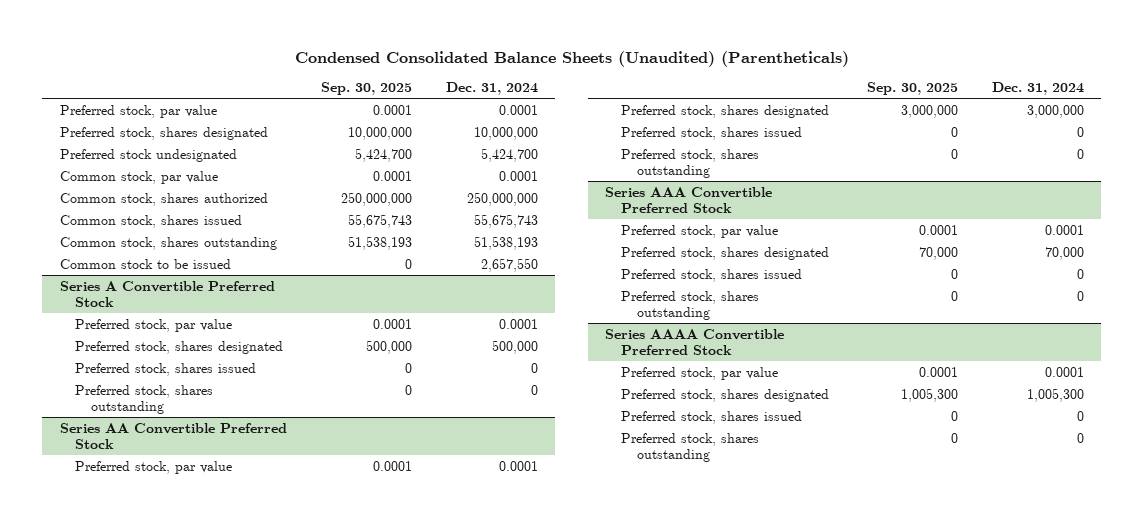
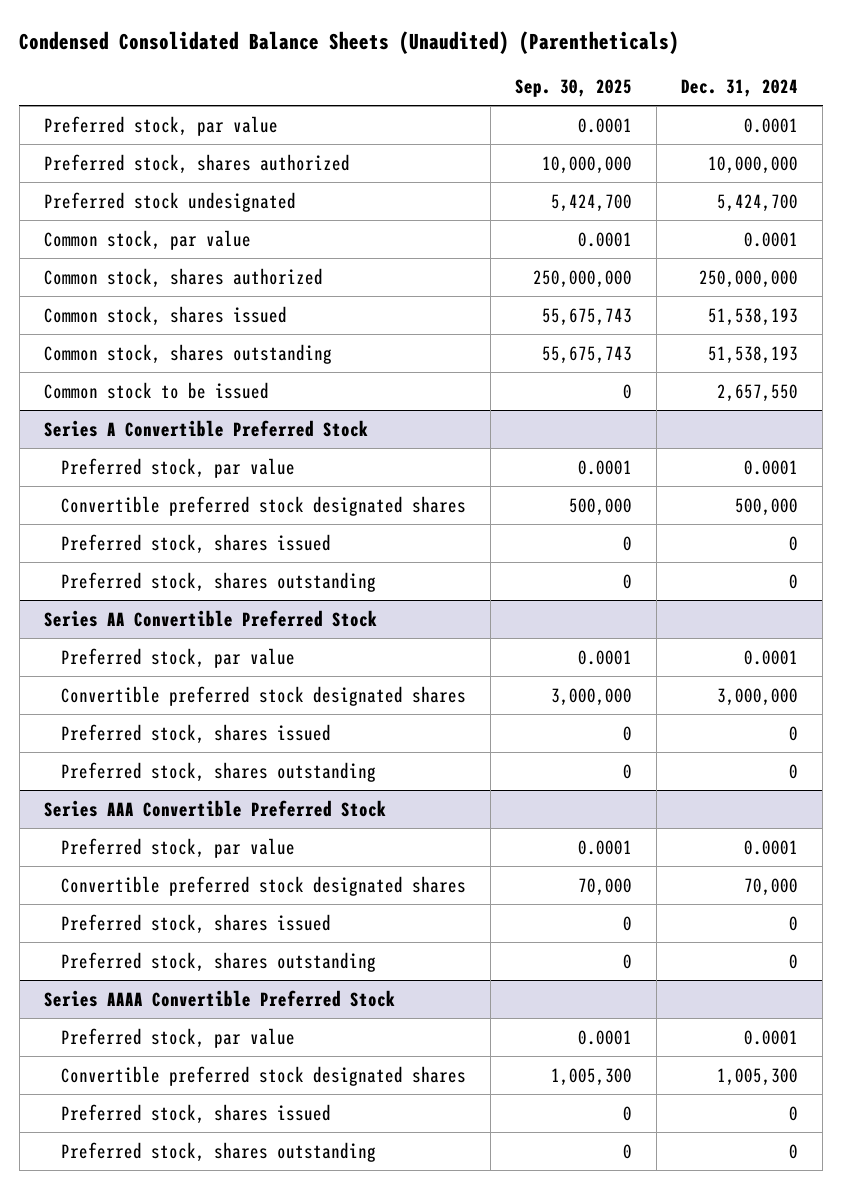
[59,126,268,140] Preferred stock, shares designated -> [43,153,350,174] Preferred stock, shares authorized
[473,213,538,228] 55,675,743 -> [708,307,799,326] 51,538,193
[347,235,412,250] 51,538,193 -> [542,345,633,364] 55,675,743
[75,340,284,354] Preferred stock, shares designated -> [61,495,467,516] Convertible preferred stock designated shares
[621,104,830,118] Preferred stock, shares designated -> [61,685,467,706] Convertible preferred stock designated shares
[621,246,830,260] Preferred stock, shares designated -> [61,875,467,896] Convertible preferred stock designated shares
[621,388,830,402] Preferred stock, shares designated -> [61,1065,467,1086] Convertible preferred stock designated shares

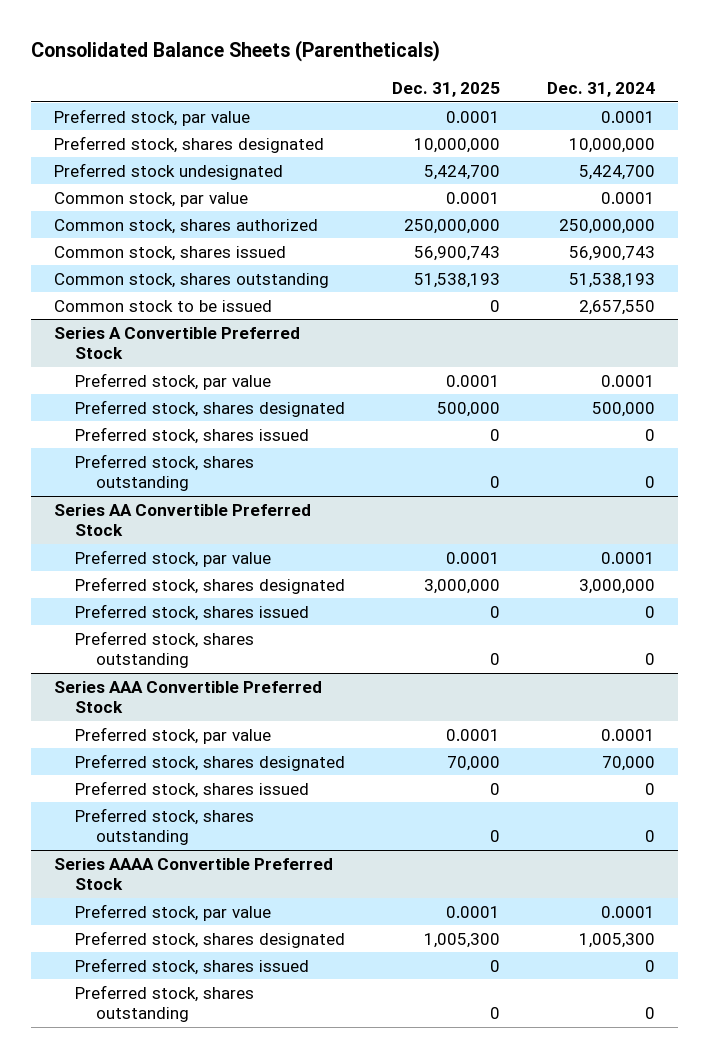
[19,30,680,54] Condensed Consolidated Balance Sheets (Unaudited) (Parentheticals) -> [30,40,440,63] Consolidated Balance Sheets (Parentheticals)
[515,79,633,98] Sep. 30, 2025 -> none
none -> [391,82,500,98] Dec. 31, 2025
[43,153,350,174] Preferred stock, shares authorized -> [54,135,325,153] Preferred stock, shares designated
[708,307,799,326] 51,538,193 -> [568,245,655,261] 56,900,743
[61,495,467,516] Convertible preferred stock designated shares -> [75,399,346,417] Preferred stock, shares designated
[61,685,467,706] Convertible preferred stock designated shares -> [75,576,346,594] Preferred stock, shares designated
[61,875,467,896] Convertible preferred stock designated shares -> [75,753,346,771] Preferred stock, shares designated
[61,1065,467,1086] Convertible preferred stock designated shares -> [75,930,346,948] Preferred stock, shares designated

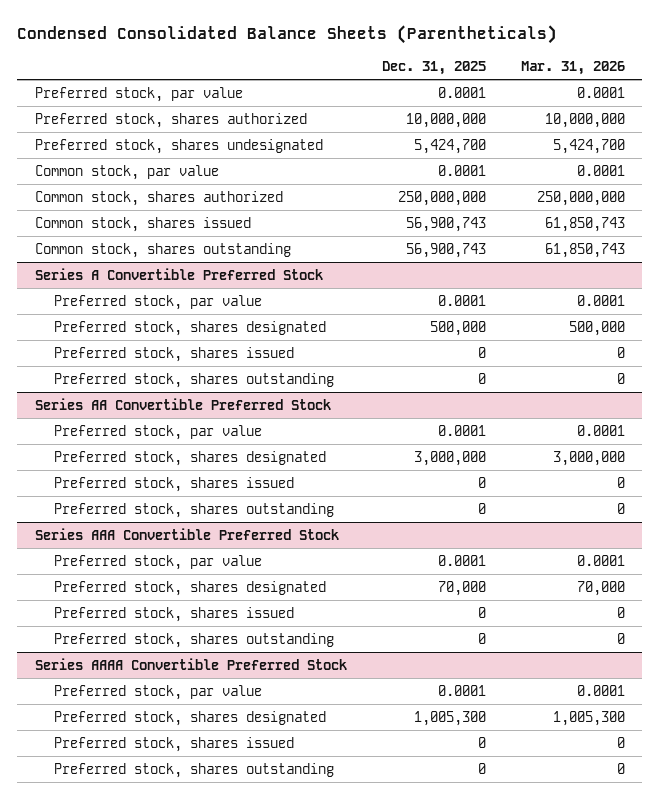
[30,40,440,63] Consolidated Balance Sheets (Parentheticals) -> [17,24,558,44] Condensed Consolidated Balance Sheets (Parentheticals)
[546,82,655,98] Dec. 31, 2024 -> none
none -> [520,60,625,75] Mar. 31, 2026
[54,135,325,153] Preferred stock, shares designated -> [34,113,307,129] Preferred stock, shares authorized
[54,162,284,180] Preferred stock undesignated -> [34,139,323,155] Preferred stock, shares undesignated
[54,299,273,312] Common stock to be issued -> none
[413,272,500,288] 51,538,193 -> [405,243,486,259] 56,900,743

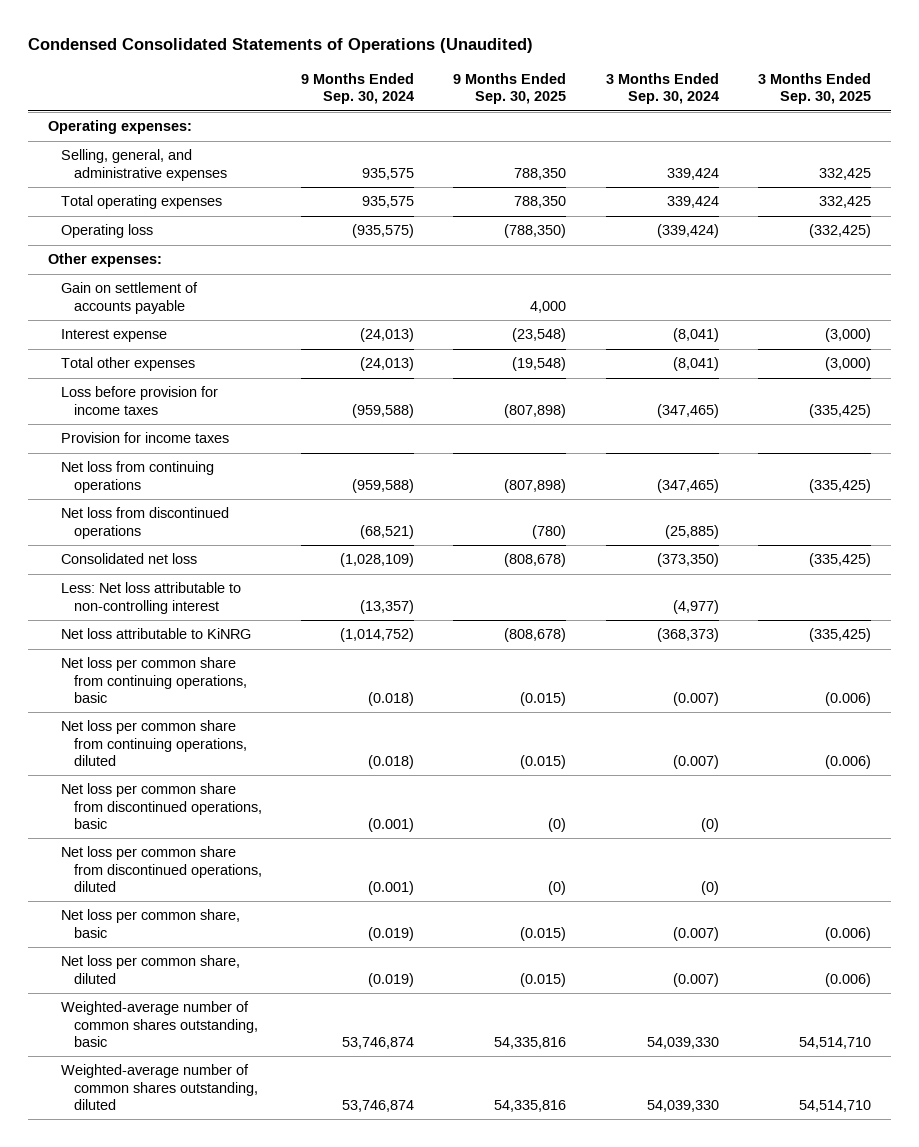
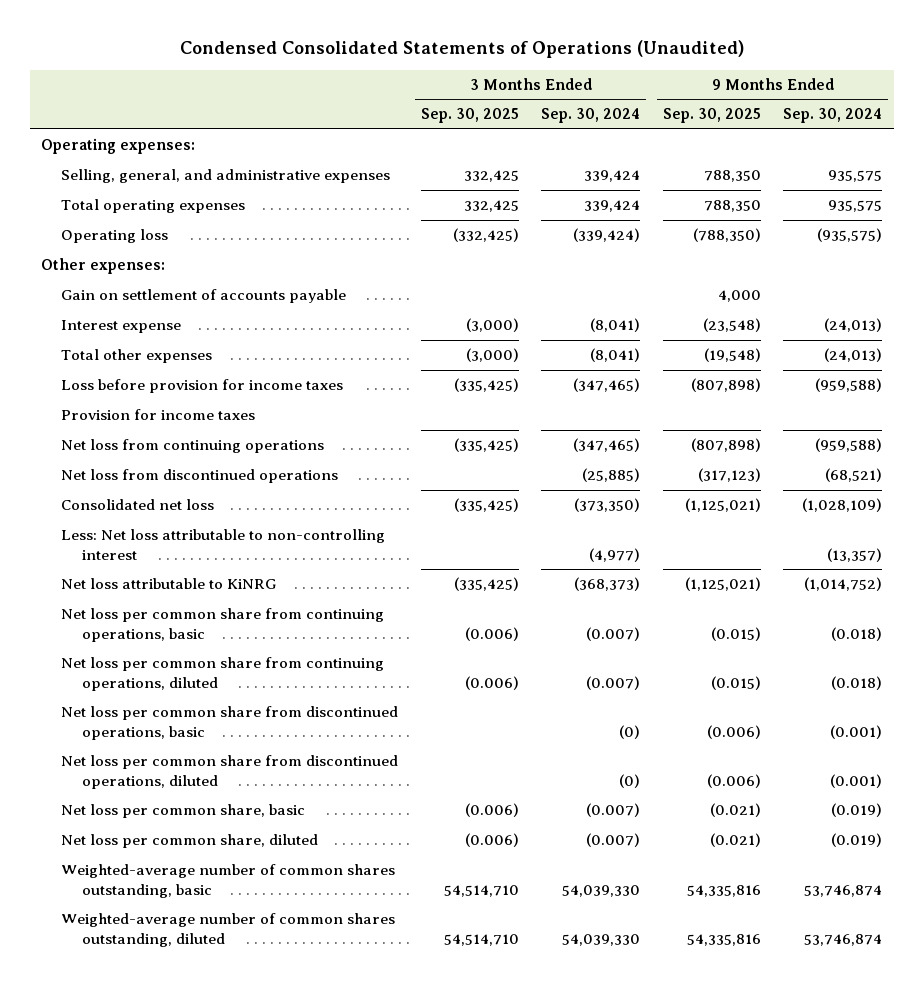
[532,524,567,539] (780) -> [697,468,761,483] (317,123)
[504,553,567,568] (808,678) -> [684,498,761,513] (1,125,021)
[504,628,567,643] (808,678) -> [684,577,761,592] (1,125,021)
[548,817,567,832] (0) -> [706,724,761,739] (0.006)
[548,880,567,895] (0) -> [706,773,761,788] (0.006)
[520,926,567,941] (0.015) -> [709,803,761,818] (0.021)
[520,972,567,987] (0.015) -> [709,833,761,848] (0.021)

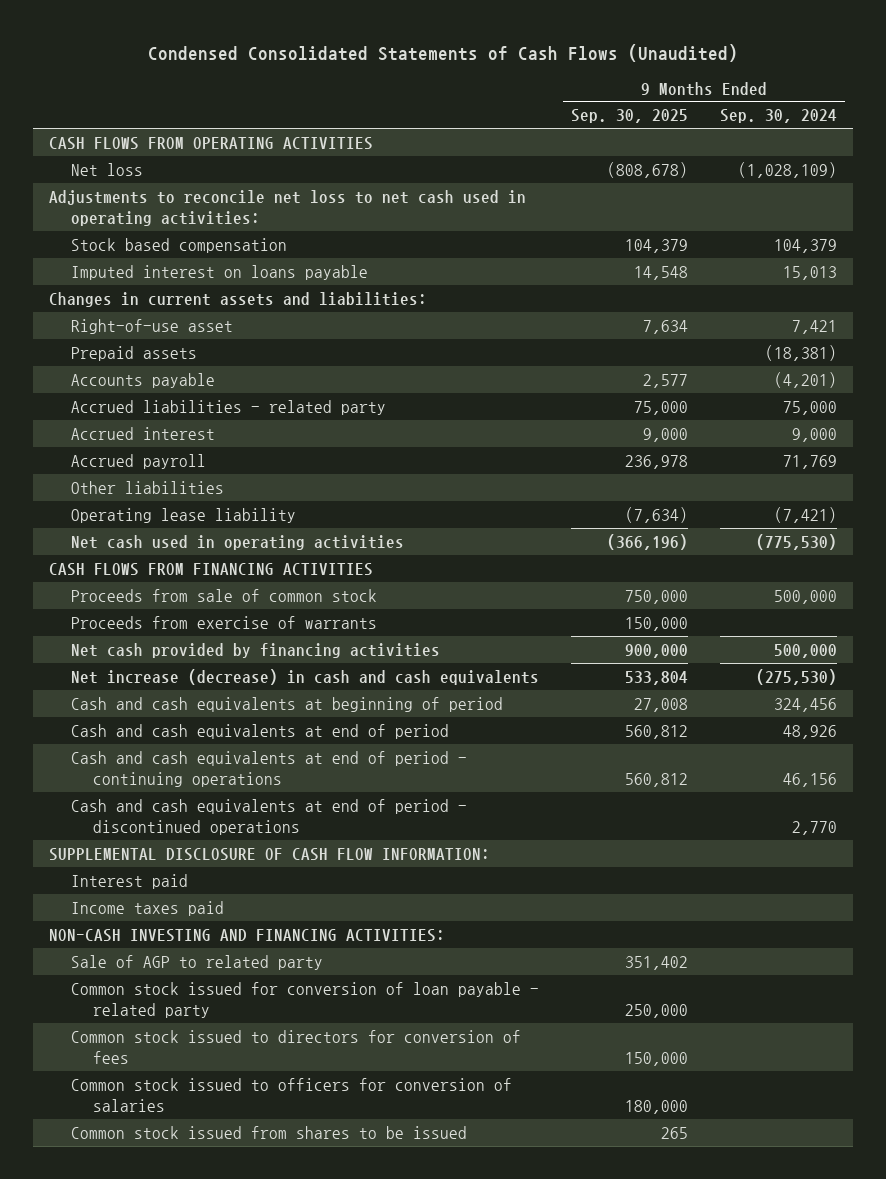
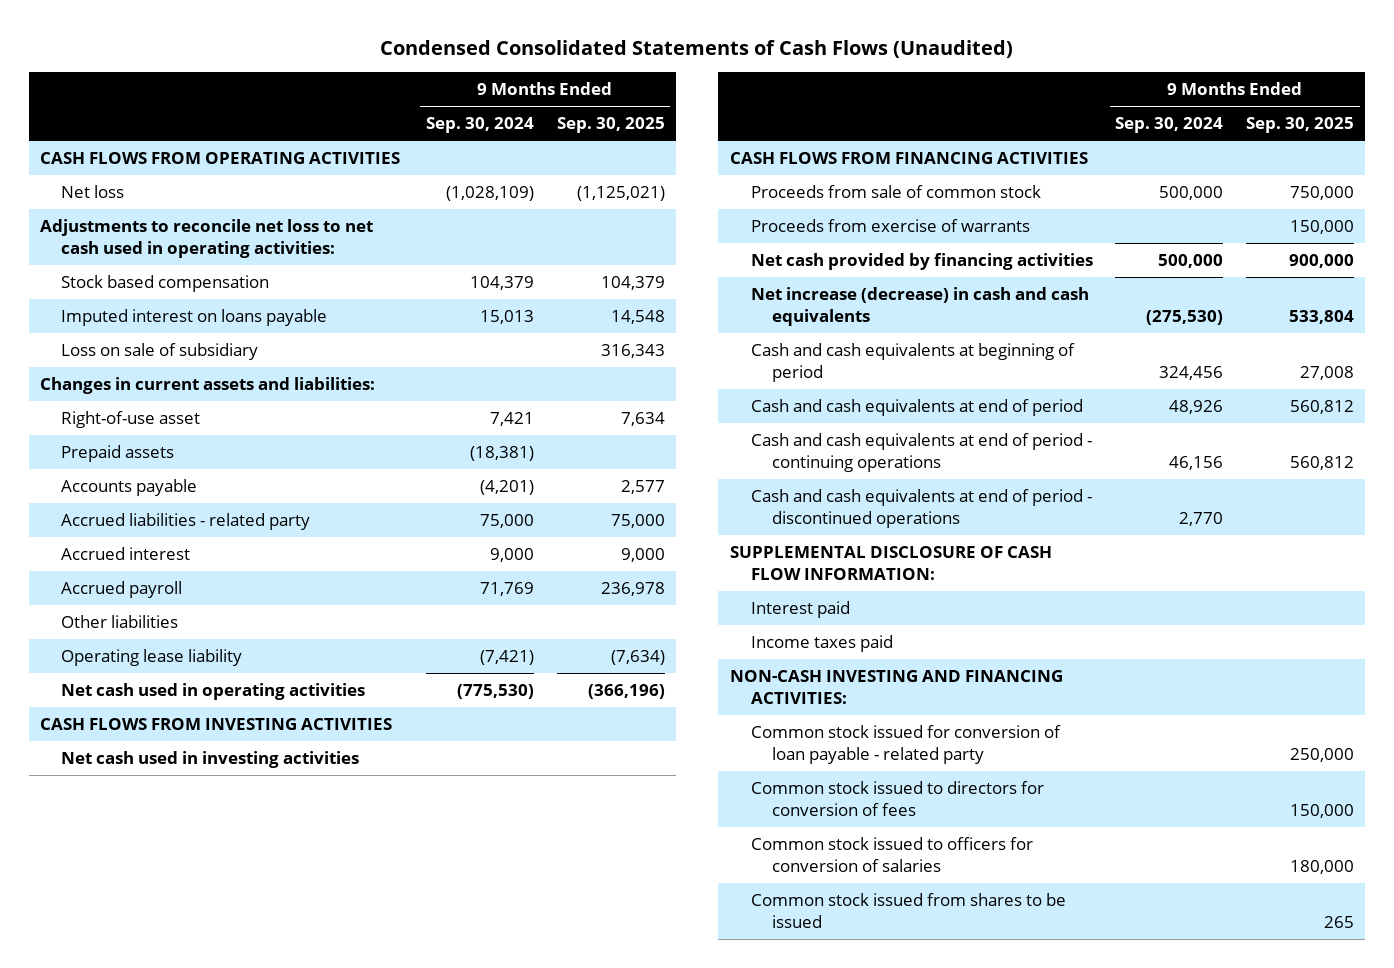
[607,161,689,178] (808,678) -> [576,185,665,201] (1,125,021)
none -> [61,342,259,360] Loss on sale of subsidiary
none -> [40,717,393,730] CASH FLOWS FROM INVESTING ACTIVITIES
none -> [61,750,360,768] Net cash used in investing activities
[71,954,324,970] Sale of AGP to related party -> none

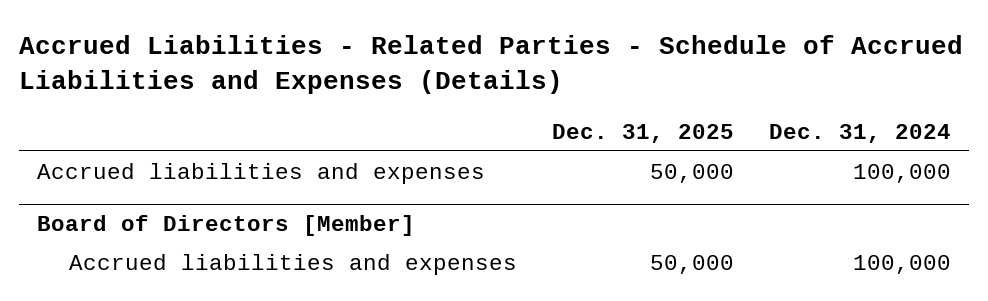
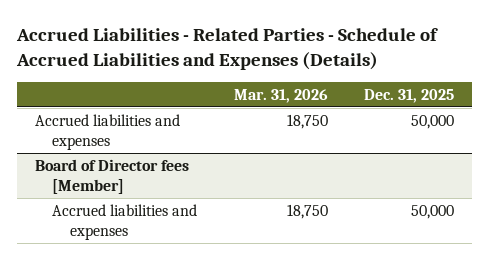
[768,123,951,143] Dec. 31, 2024 -> none
none -> [233,88,328,103] Mar. 31, 2026
[36,215,415,237] Board of Directors [Member] -> [34,158,189,195] Board of Director fees [Member]

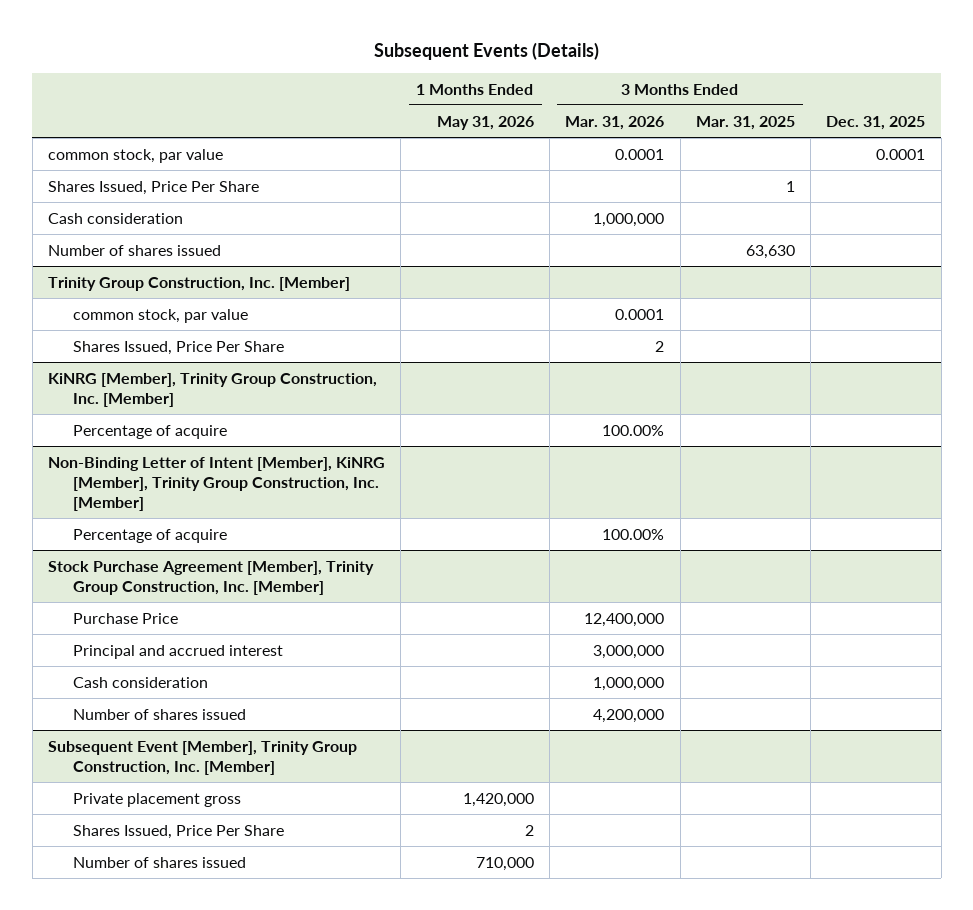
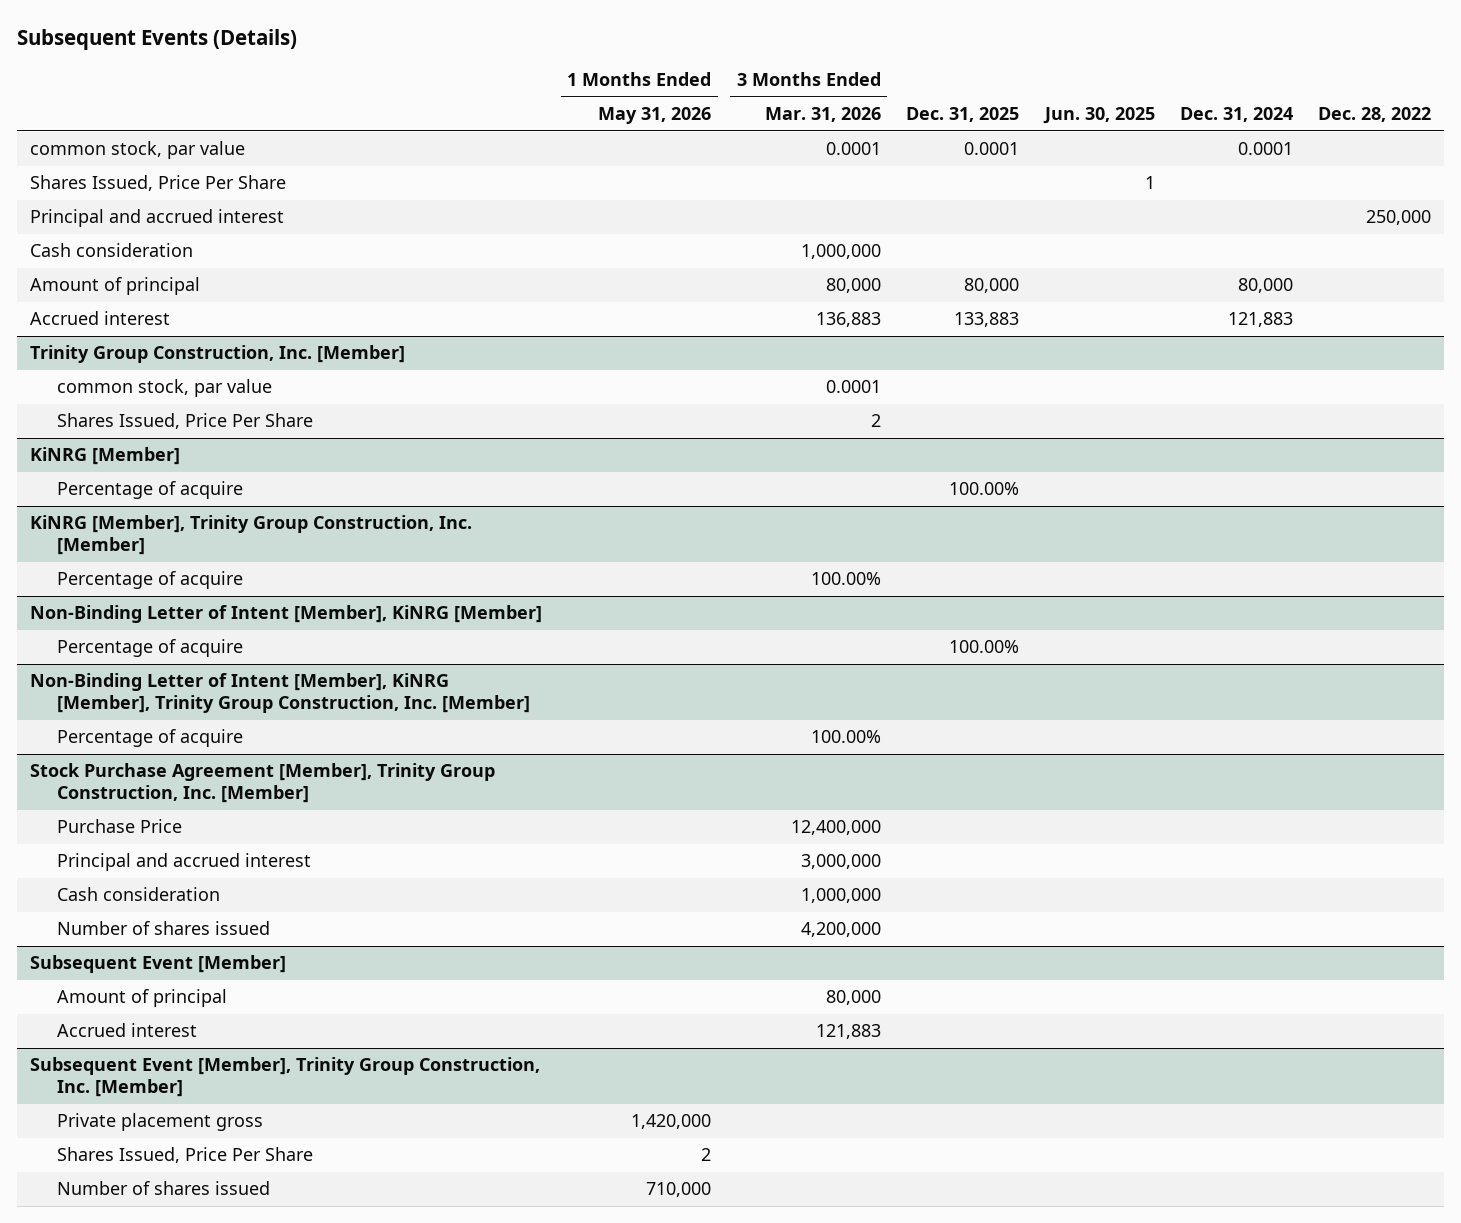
[695,115,795,130] Mar. 31, 2025 -> none
none -> [1042,107,1155,125] Jun. 30, 2025
none -> [1180,107,1294,123] Dec. 31, 2024
none -> [1318,107,1432,123] Dec. 28, 2022
none -> [30,209,285,228] Principal and accrued interest
[48,244,222,256] Number of shares issued -> none
none -> [30,277,201,296] Amount of principal
none -> [30,311,171,326] Accrued interest
none -> [30,447,181,466] KiNRG [Member]
none -> [56,481,243,500] Percentage of acquire
none -> [30,605,543,624] Non-Binding Letter of Intent [Member], KiNRG [Member]
none -> [56,639,243,658] Percentage of acquire
none -> [30,955,287,974] Subsequent Event [Member]
none -> [56,989,227,1008] Amount of principal
none -> [56,1023,197,1038] Accrued interest

